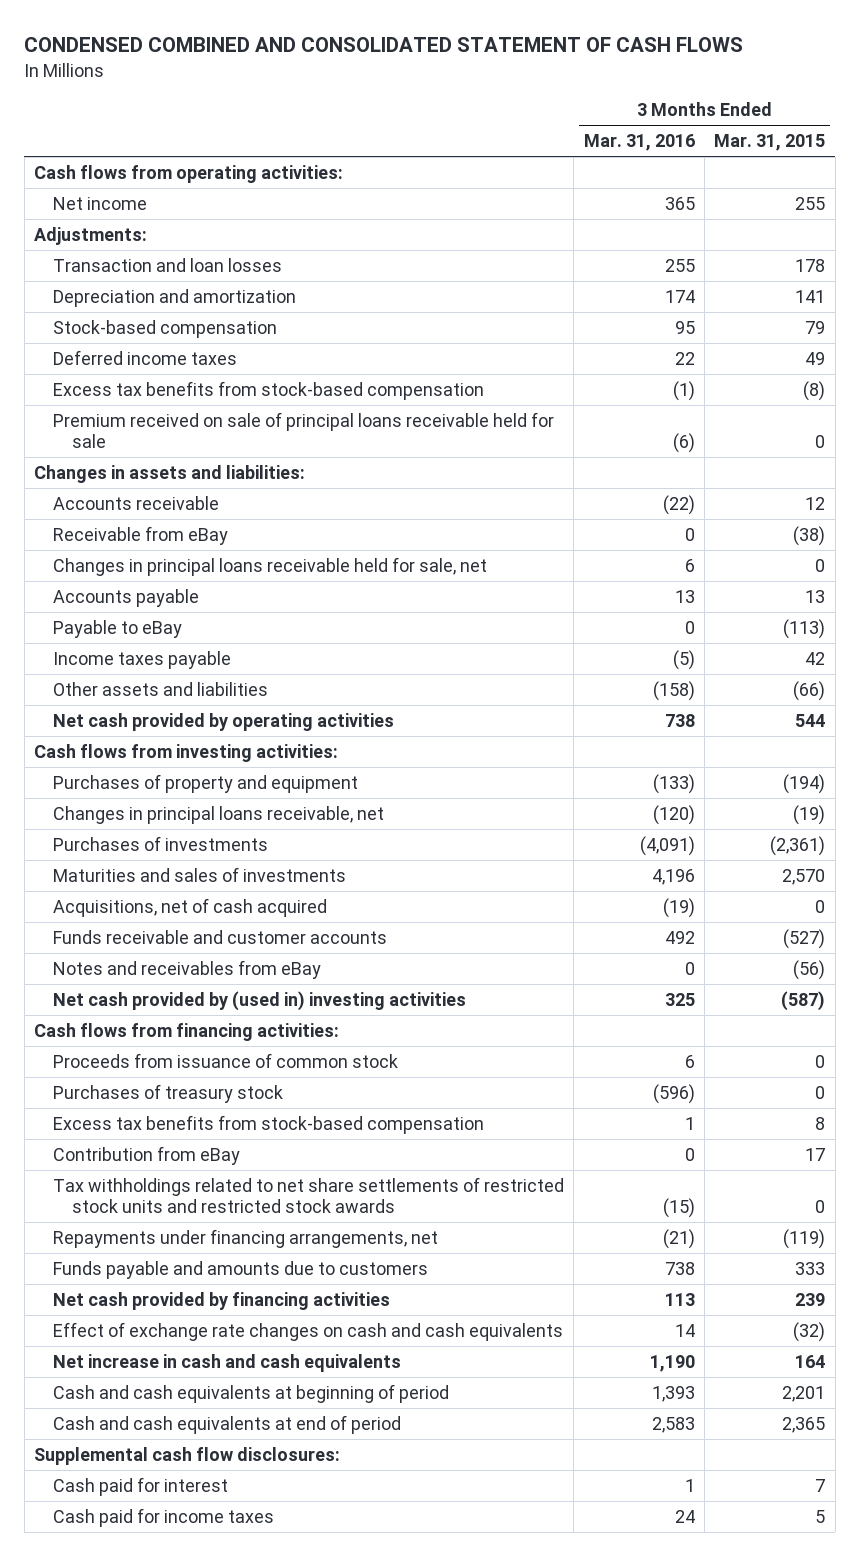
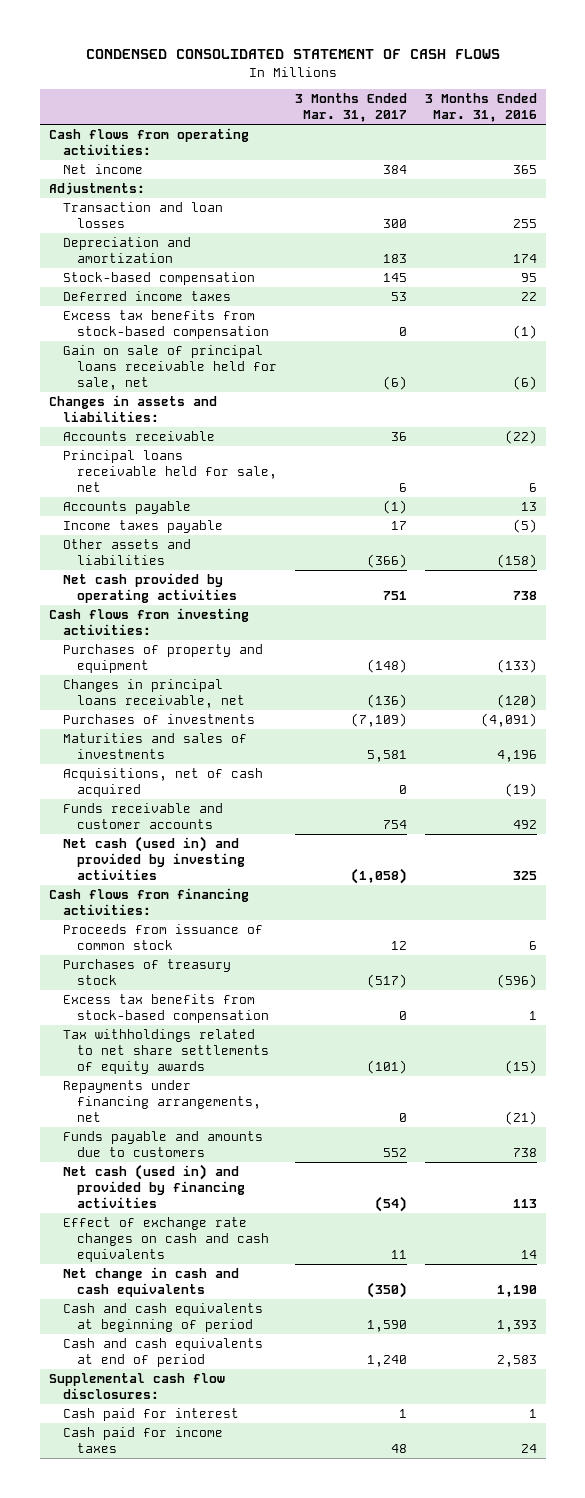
[24,37,744,53] CONDENSED COMBINED AND CONSOLIDATED STATEMENT OF CASH FLOWS -> [85,49,500,60] CONDENSED CONSOLIDATED STATEMENT OF CASH FLOWS
[714,134,826,152] Mar. 31, 2015 -> none
none -> [294,93,407,123] 3 Months Ended Mar. 31, 2017
[53,411,555,449] Premium received on sale of principal loans receivable held for sale -> [62,345,278,390] Gain on sale of principal loans receivable held for sale, net
[53,525,229,545] Receivable from eBay -> none
[53,556,488,576] Changes in principal loans receivable held for sale, net -> [62,450,278,492] Principal loans receivable held for sale, net
[53,619,183,638] Payable to eBay -> none
[53,959,322,979] Notes and receivables from eBay -> none
[53,990,467,1011] Net cash provided by (used in) investing activities -> [62,836,246,880] Net cash (used in) and provided by investing activities
[53,1145,241,1165] Contribution from eBay -> none
[53,1176,565,1214] Tax withholdings related to net share settlements of restricted stock units and restricted stock awards -> [62,1029,270,1074] Tax withholdings related to net share settlements of equity awards
[53,1291,391,1310] Net cash provided by financing activities -> [62,1164,246,1208] Net cash (used in) and provided by financing activities
[53,1353,402,1372] Net increase in cash and cash equivalents -> [62,1267,239,1297] Net change in cash and cash equivalents

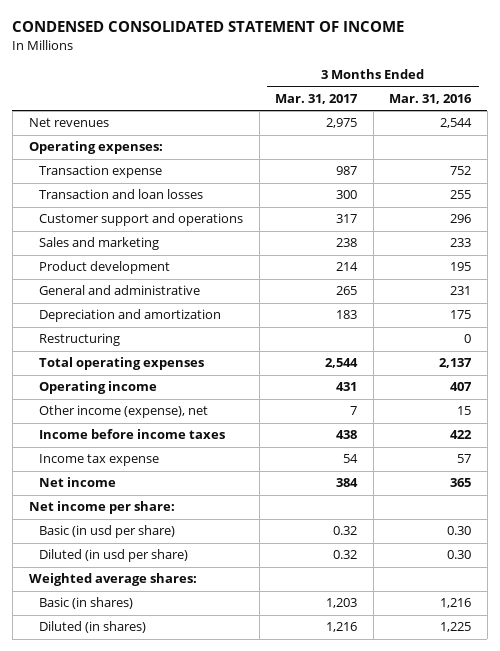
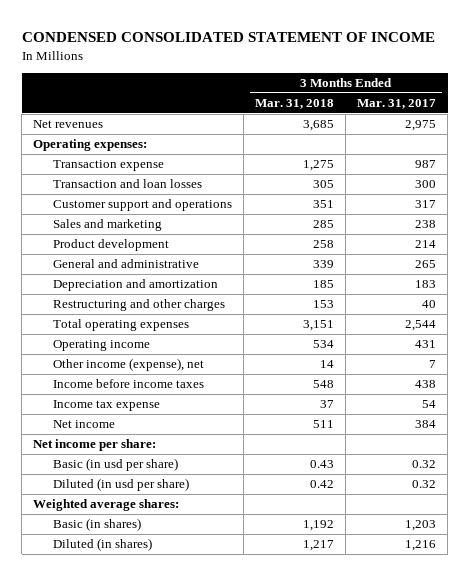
[389,93,473,104] Mar. 31, 2016 -> none
none -> [255,99,335,110] Mar. 31, 2018
[38,333,120,347] Restructuring -> none
none -> [53,299,226,312] Restructuring and other charges

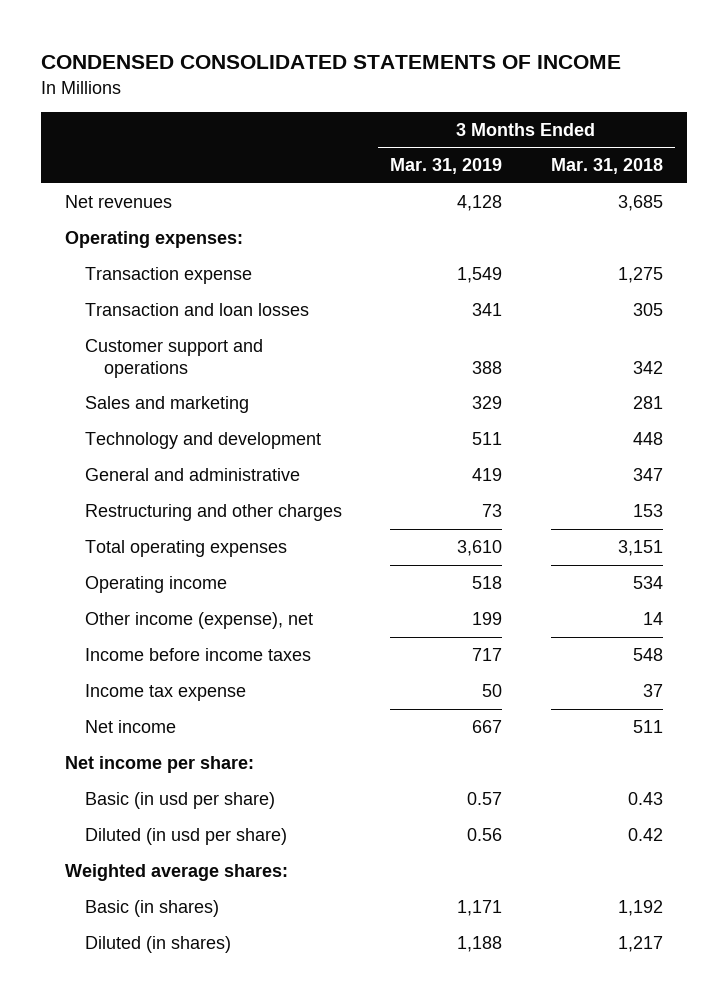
[21,32,435,43] CONDENSED CONSOLIDATED STATEMENT OF INCOME -> [41,55,622,70] CONDENSED CONSOLIDATED STATEMENTS OF INCOME
[357,99,437,110] Mar. 31, 2017 -> none
none -> [390,158,503,175] Mar. 31, 2019
[53,239,170,252] Product development -> none
[53,279,219,292] Depreciation and amortization -> none
[313,200,335,209] 351 -> [632,360,663,374] 342
[313,220,335,229] 285 -> [632,396,663,410] 281
none -> [84,432,321,450] Technology and development
[313,260,335,269] 339 -> [632,468,663,482] 347

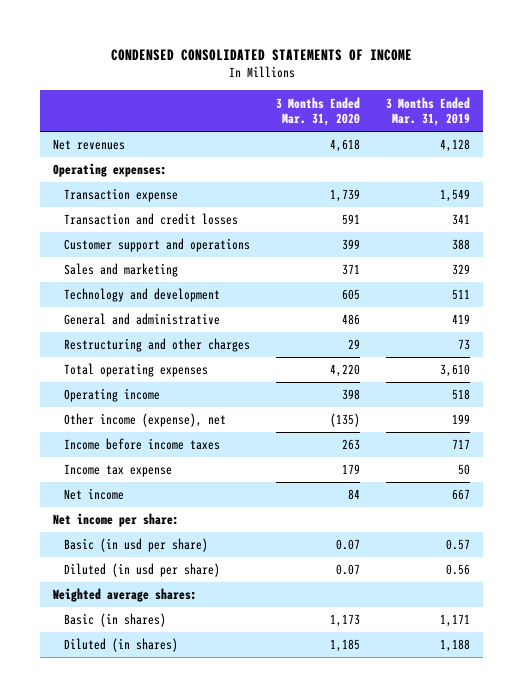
[550,158,663,175] Mar. 31, 2018 -> none
none -> [276,96,361,127] 3 Months Ended Mar. 31, 2020
[84,303,309,317] Transaction and loan losses -> [64,213,239,226] Transaction and credit losses

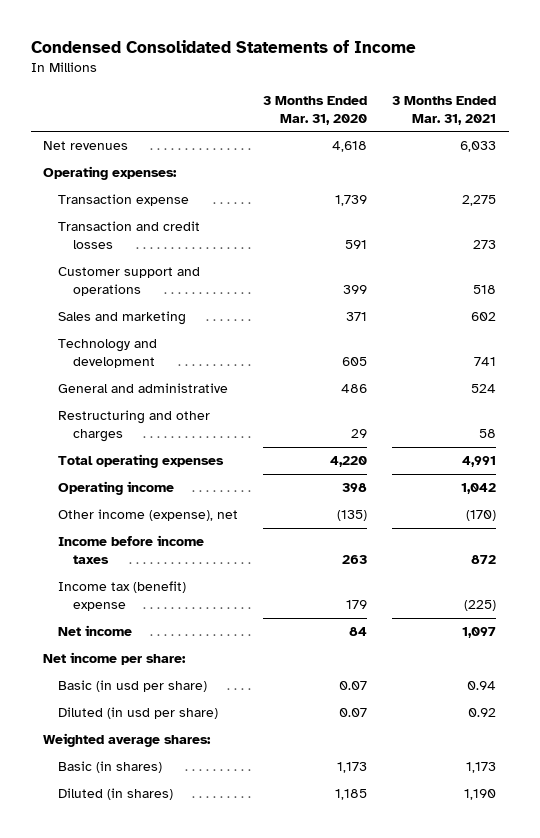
[110,48,412,61] CONDENSED CONSOLIDATED STATEMENTS OF INCOME -> [30,40,416,54] Condensed Consolidated Statements of Income
[386,96,471,127] 3 Months Ended Mar. 31, 2019 -> none
none -> [392,95,497,125] 3 Months Ended Mar. 31, 2021
[64,464,173,478] Income tax expense -> [58,581,187,612] Income tax (benefit) expense

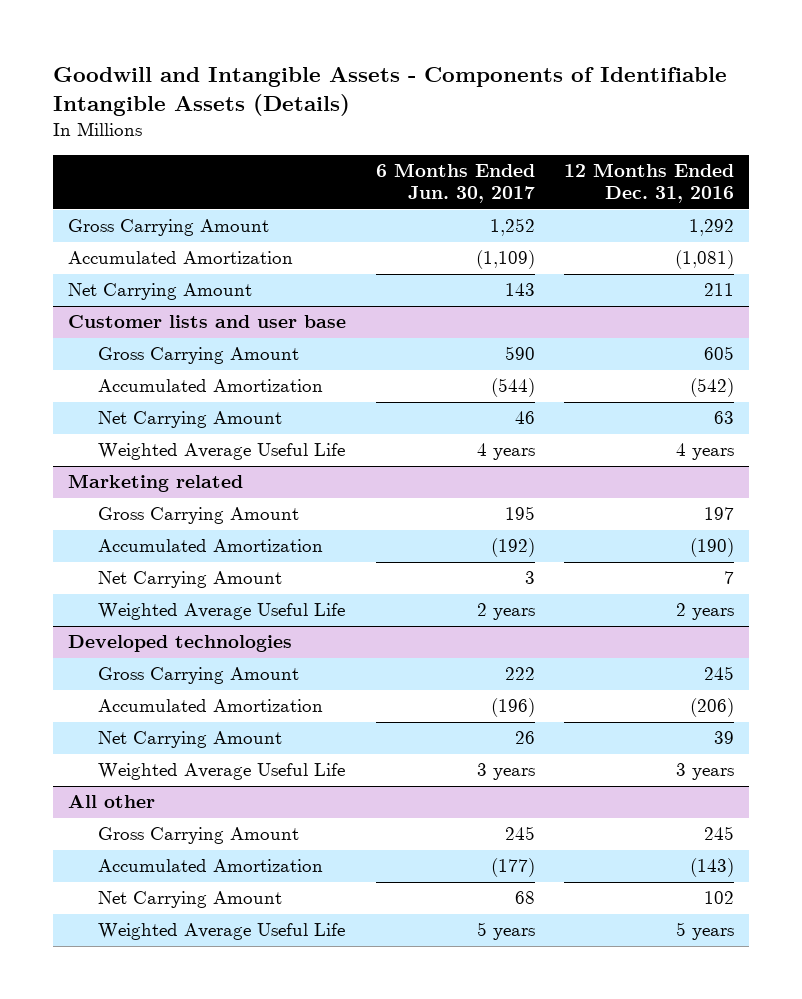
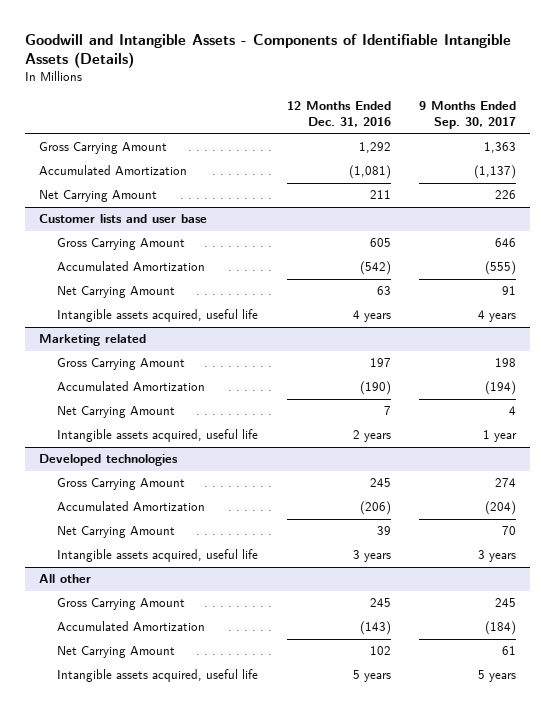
[375,163,535,204] 6 Months Ended Jun. 30, 2017 -> none
none -> [418,101,516,130] 9 Months Ended Sep. 30, 2017
[97,443,345,461] Weighted Average Useful Life -> [57,309,259,323] Intangible assets acquired, useful life
[97,603,345,621] Weighted Average Useful Life -> [57,429,259,443] Intangible assets acquired, useful life
[97,763,345,781] Weighted Average Useful Life -> [57,549,259,563] Intangible assets acquired, useful life
[97,923,345,941] Weighted Average Useful Life -> [57,669,259,683] Intangible assets acquired, useful life

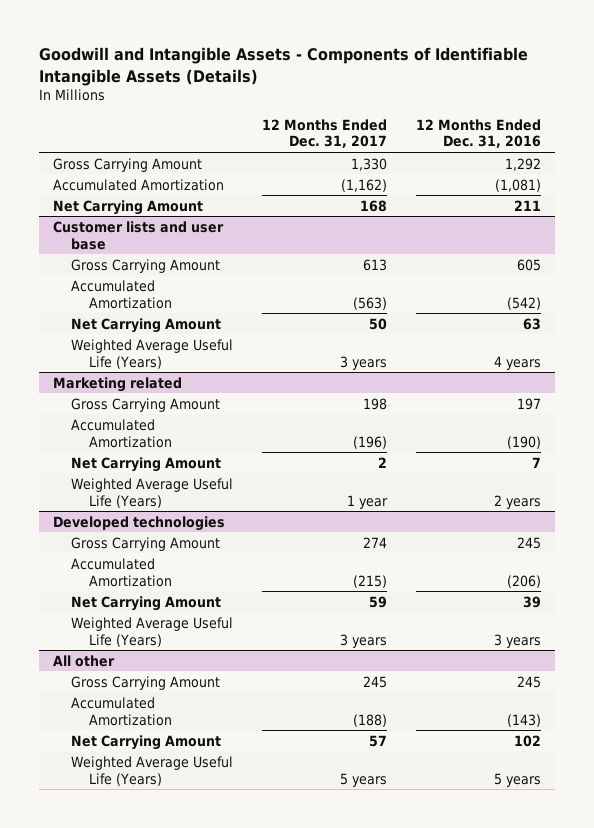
[418,101,516,130] 9 Months Ended Sep. 30, 2017 -> none
none -> [261,118,387,149] 12 Months Ended Dec. 31, 2017
[57,309,259,323] Intangible assets acquired, useful life -> [71,338,234,369] Weighted Average Useful Life (Years)
[57,429,259,443] Intangible assets acquired, useful life -> [71,477,234,508] Weighted Average Useful Life (Years)
[57,549,259,563] Intangible assets acquired, useful life -> [71,616,234,647] Weighted Average Useful Life (Years)
[57,669,259,683] Intangible assets acquired, useful life -> [71,755,234,786] Weighted Average Useful Life (Years)

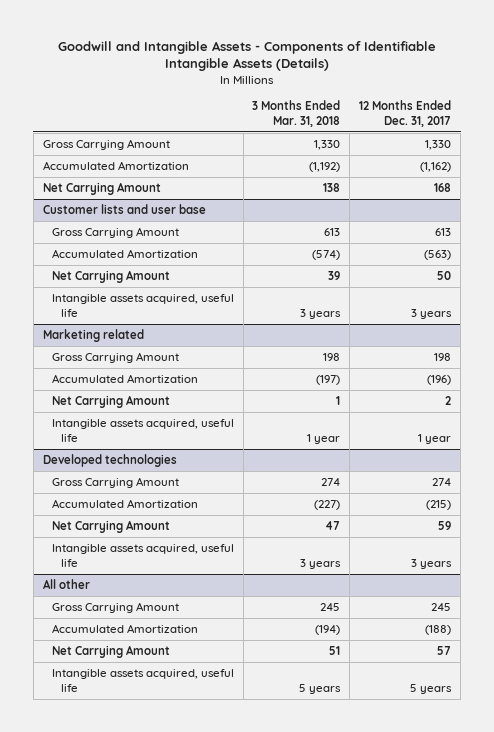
[415,118,541,149] 12 Months Ended Dec. 31, 2016 -> none
none -> [252,99,341,127] 3 Months Ended Mar. 31, 2018
[71,338,234,369] Weighted Average Useful Life (Years) -> [51,294,234,317] Intangible assets acquired, useful life
[71,477,234,508] Weighted Average Useful Life (Years) -> [51,419,234,442] Intangible assets acquired, useful life
[71,616,234,647] Weighted Average Useful Life (Years) -> [51,544,234,567] Intangible assets acquired, useful life
[71,755,234,786] Weighted Average Useful Life (Years) -> [51,669,234,692] Intangible assets acquired, useful life

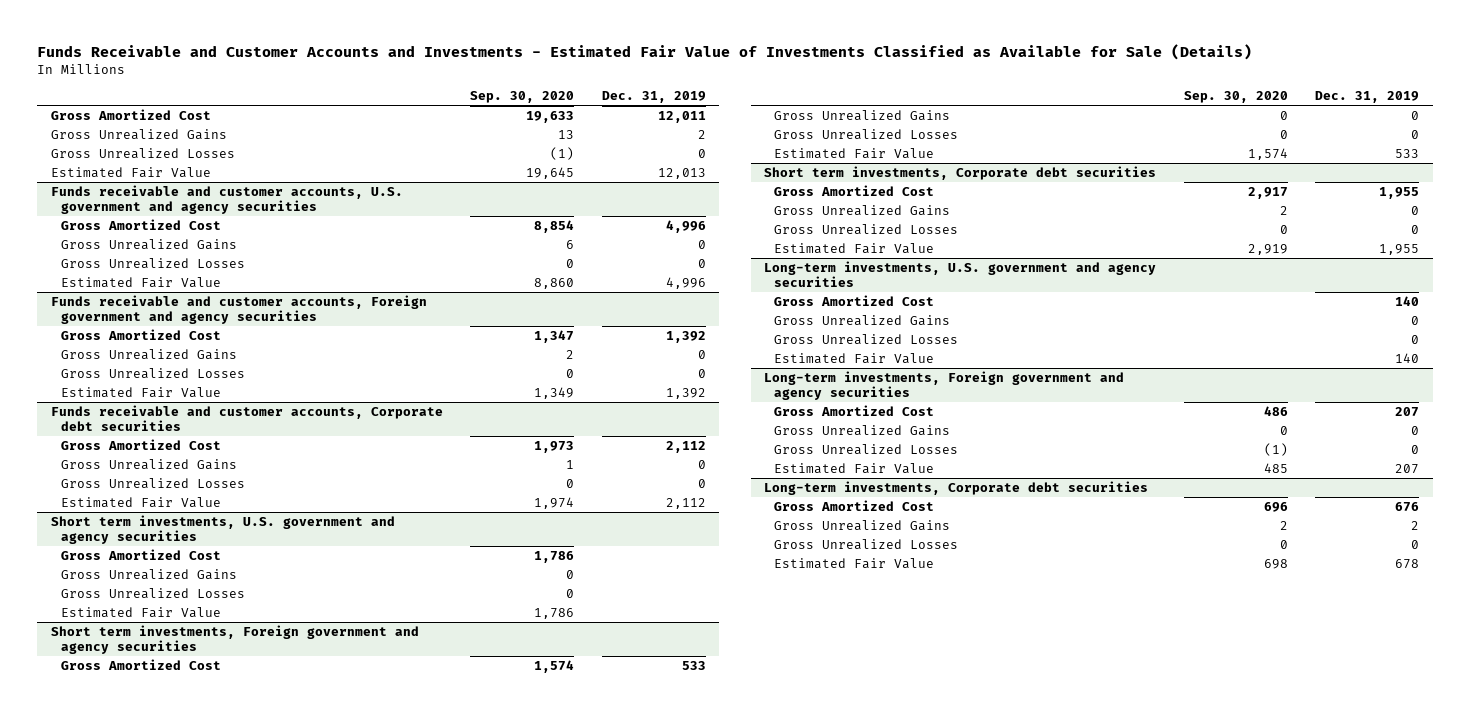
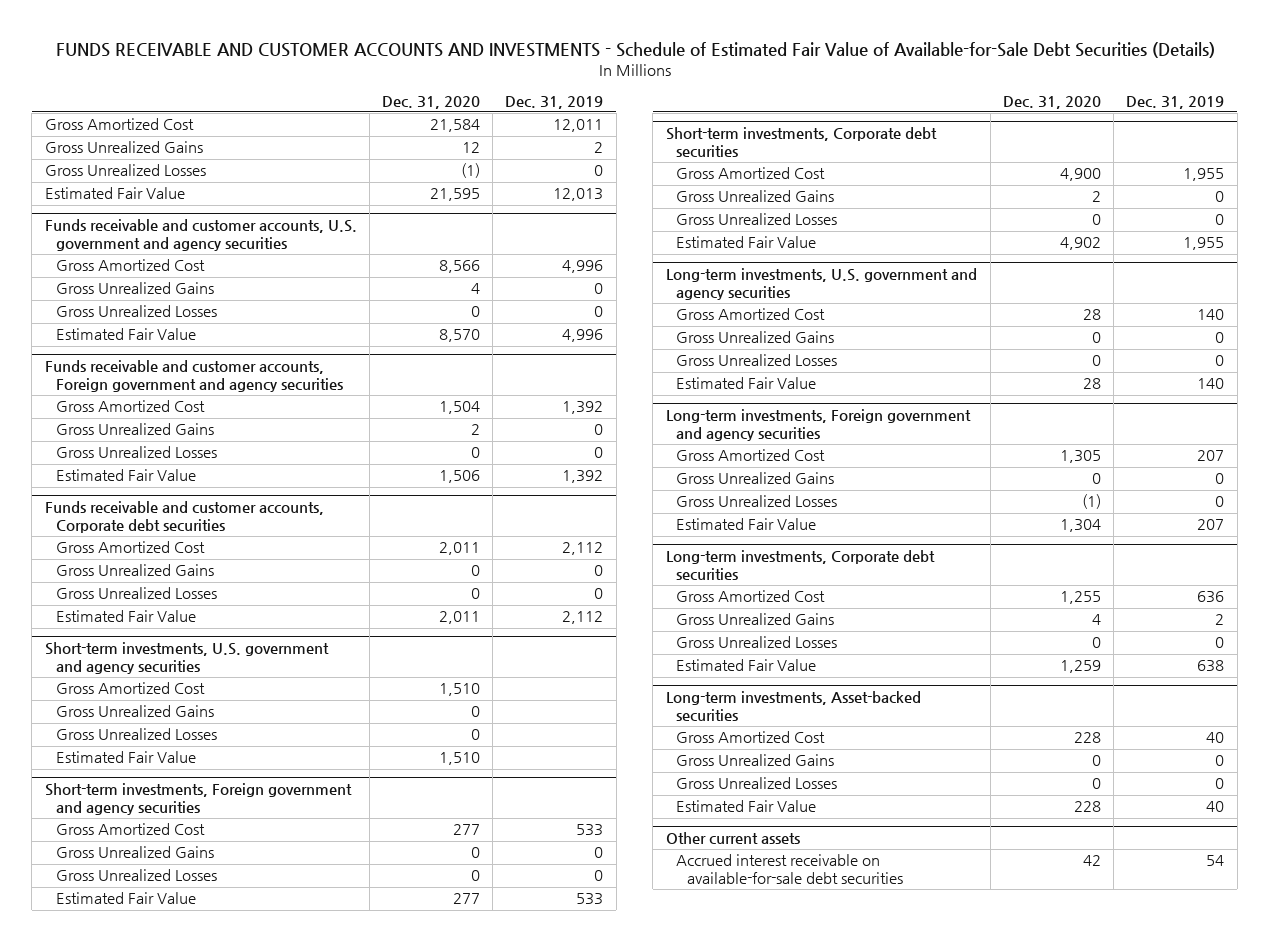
[37,43,1253,60] Funds Receivable and Customer Accounts and Investments - Estimated Fair Value of Investments Classified as Available for Sale (Details) -> [55,41,1215,58] FUNDS RECEIVABLE AND CUSTOMER ACCOUNTS AND INVESTMENTS - Schedule of Estimated Fair Value of Available-for-Sale Debt Securities (Details)
[470,91,575,104] Sep. 30, 2020 -> none
none -> [382,95,481,109] Dec. 31, 2020
[50,514,395,545] Short term investments, U.S. government and agency securities -> [44,642,329,674] Short-term investments, U.S. government and agency securities
[50,624,419,655] Short term investments, Foreign government and agency securities -> [44,783,352,815] Short-term investments, Foreign government and agency securities
[764,165,1157,180] Short term investments, Corporate debt securities -> [665,127,937,157] Short-term investments, Corporate debt securities
[1395,501,1420,512] 676 -> [1197,591,1225,604] 636
[1395,558,1420,569] 678 -> [1197,660,1225,673] 638
none -> [665,691,921,721] Long-term investments, Asset-backed securities
none -> [676,731,826,744] Gross Amortized Cost
none -> [676,754,835,767] Gross Unrealized Gains
none -> [676,777,838,790] Gross Unrealized Losses
none -> [676,800,817,813] Estimated Fair Value
none -> [665,832,800,845] Other current assets
none -> [676,854,904,884] Accrued interest receivable on available-for-sale debt securities

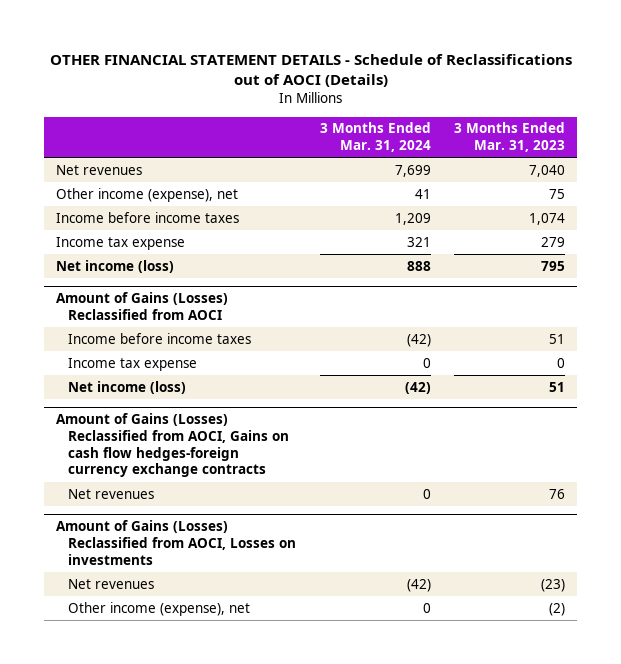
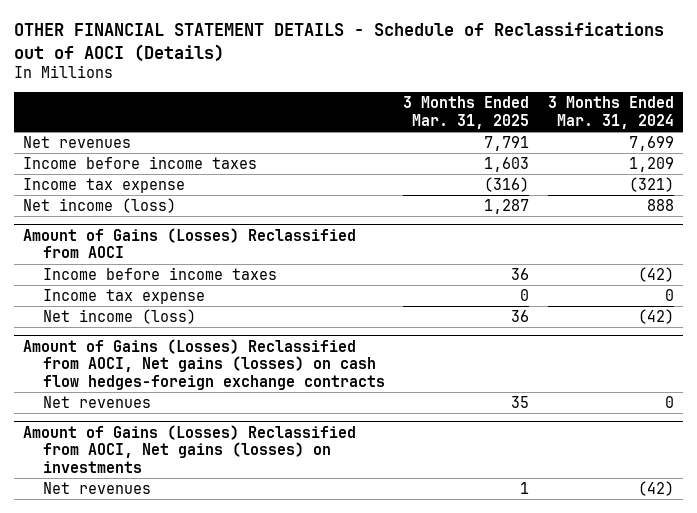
[454,122,566,153] 3 Months Ended Mar. 31, 2023 -> none
none -> [403,96,530,129] 3 Months Ended Mar. 31, 2025
[55,187,238,202] Other income (expense), net -> none
[406,236,431,247] 321 -> [628,176,674,192] (321)
[55,413,290,478] Amount of Gains (Losses) Reclassified from AOCI, Gains on cash flow hedges-foreign currency exchange contracts -> [23,338,385,391] Amount of Gains (Losses) Reclassified from AOCI, Net gains (losses) on cash flow hedges-foreign exchange contracts
[55,520,297,565] Amount of Gains (Losses) Reclassified from AOCI, Losses on investments -> [23,424,357,474] Amount of Gains (Losses) Reclassified from AOCI, Net gains (losses) on investments
[68,601,251,616] Other income (expense), net -> none

